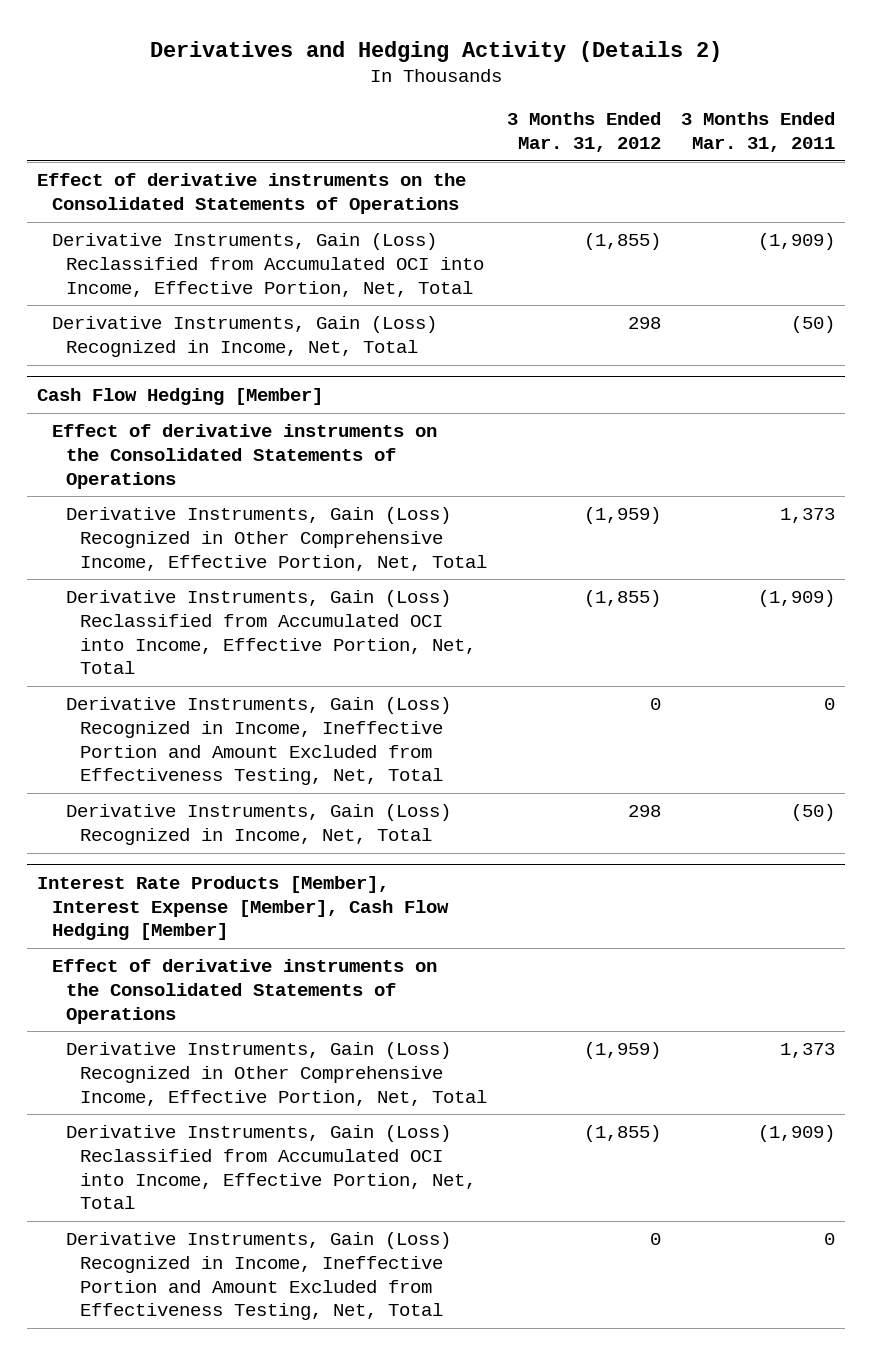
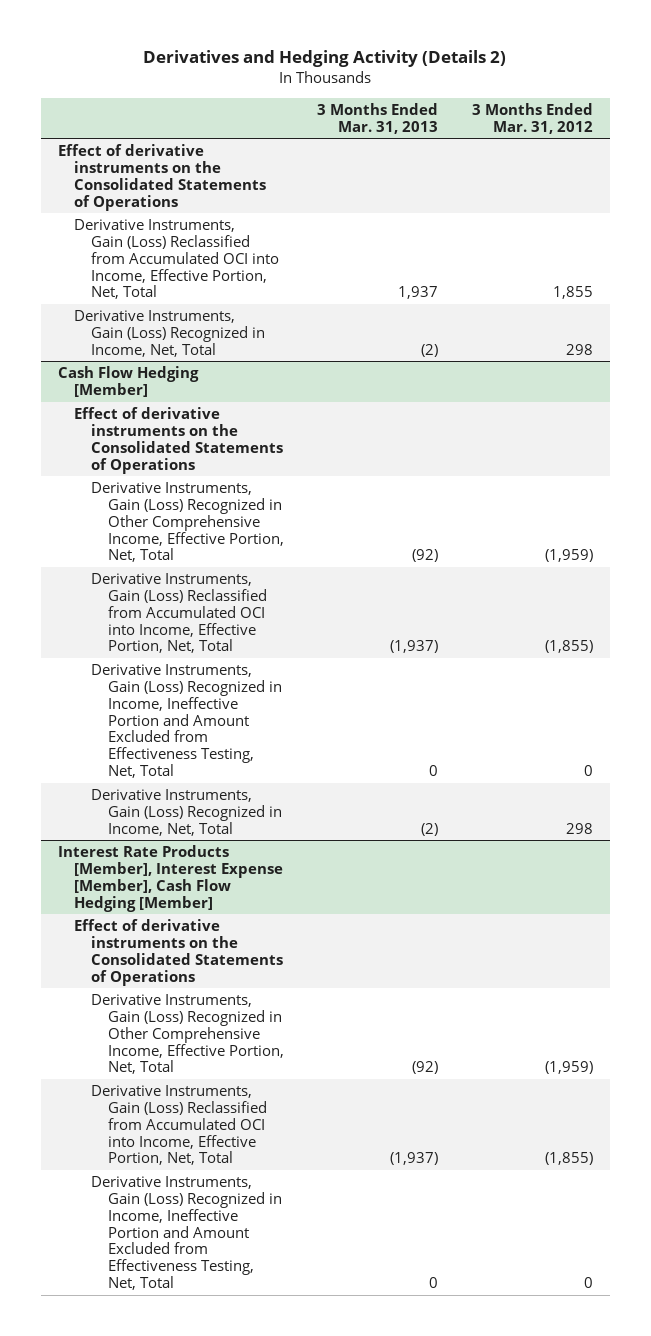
[681,112,836,153] 3 Months Ended Mar. 31, 2011 -> none
none -> [317,102,439,134] 3 Months Ended Mar. 31, 2013
[584,233,662,251] (1,855) -> [553,286,594,300] 1,855

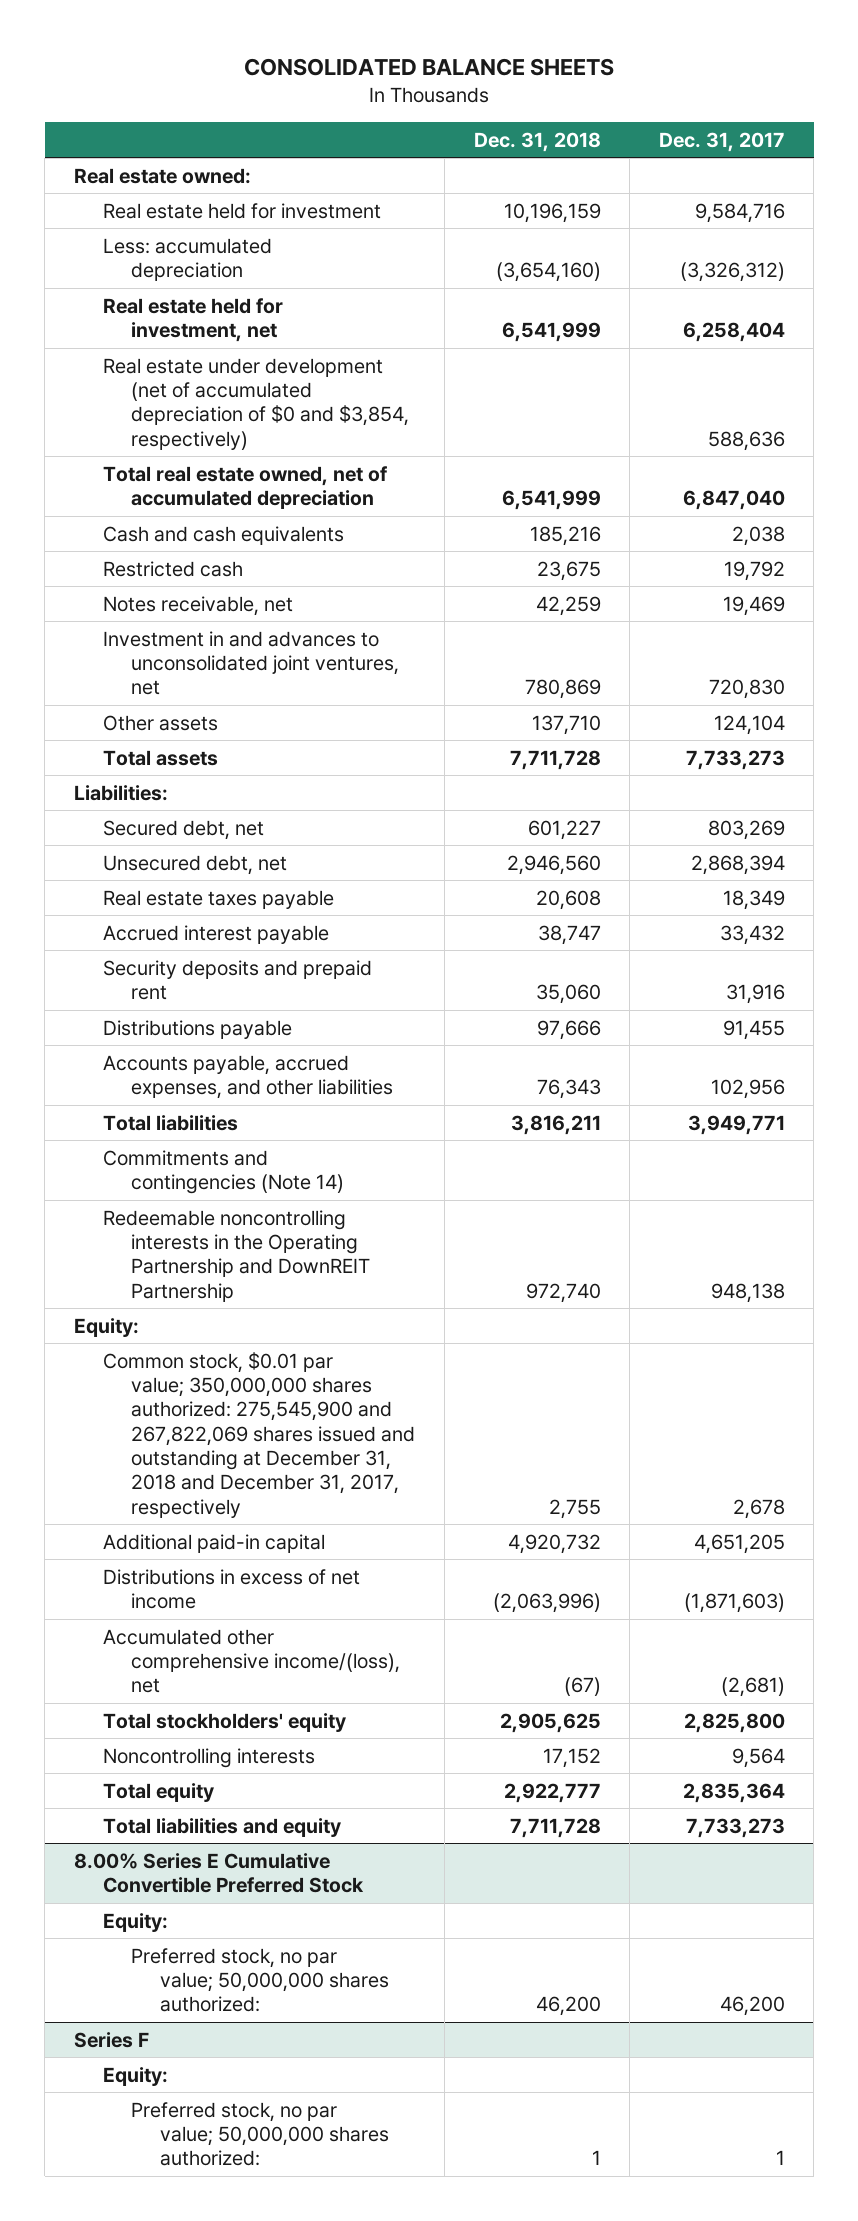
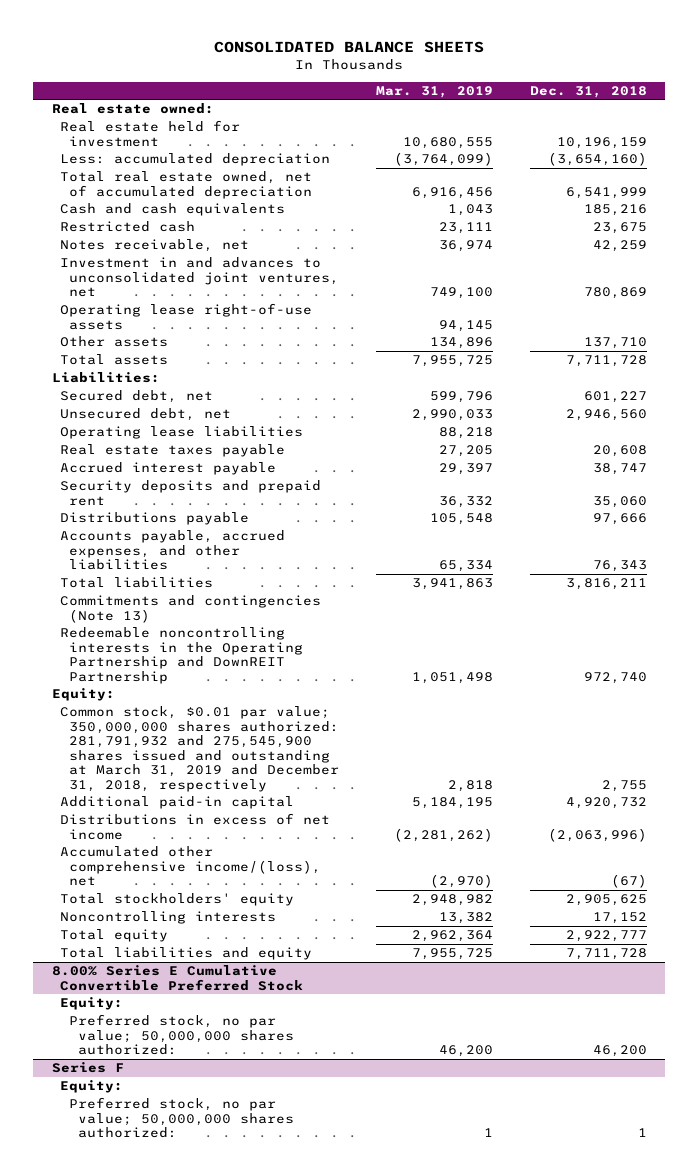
[658,131,785,152] Dec. 31, 2017 -> none
none -> [375,85,493,98] Mar. 31, 2019
[102,297,283,343] Real estate held for investment, net -> none
[102,357,410,450] Real estate under development (net of accumulated depreciation of $0 and $3,854, respectively) -> none
none -> [60,303,313,330] Operating lease right-of-use assets
none -> [60,426,304,440] Operating lease liabilities
[102,1149,345,1195] Commitments and contingencies (Note 14) -> [60,595,322,623] Commitments and contingencies (Note 13)
[102,1351,416,1518] Common stock, $0.01 par value; 350,000,000 shares authorized: 275,545,900 and 267,822,069 shares issued and outstanding at December 31, 2018 and December 31, 2017, respectively -> [60,706,340,792] Common stock, $0.01 par value; 350,000,000 shares authorized: 281,791,932 and 275,545,900 shares issued and outstanding at March 31, 2019 and December 31, 2018, respectively

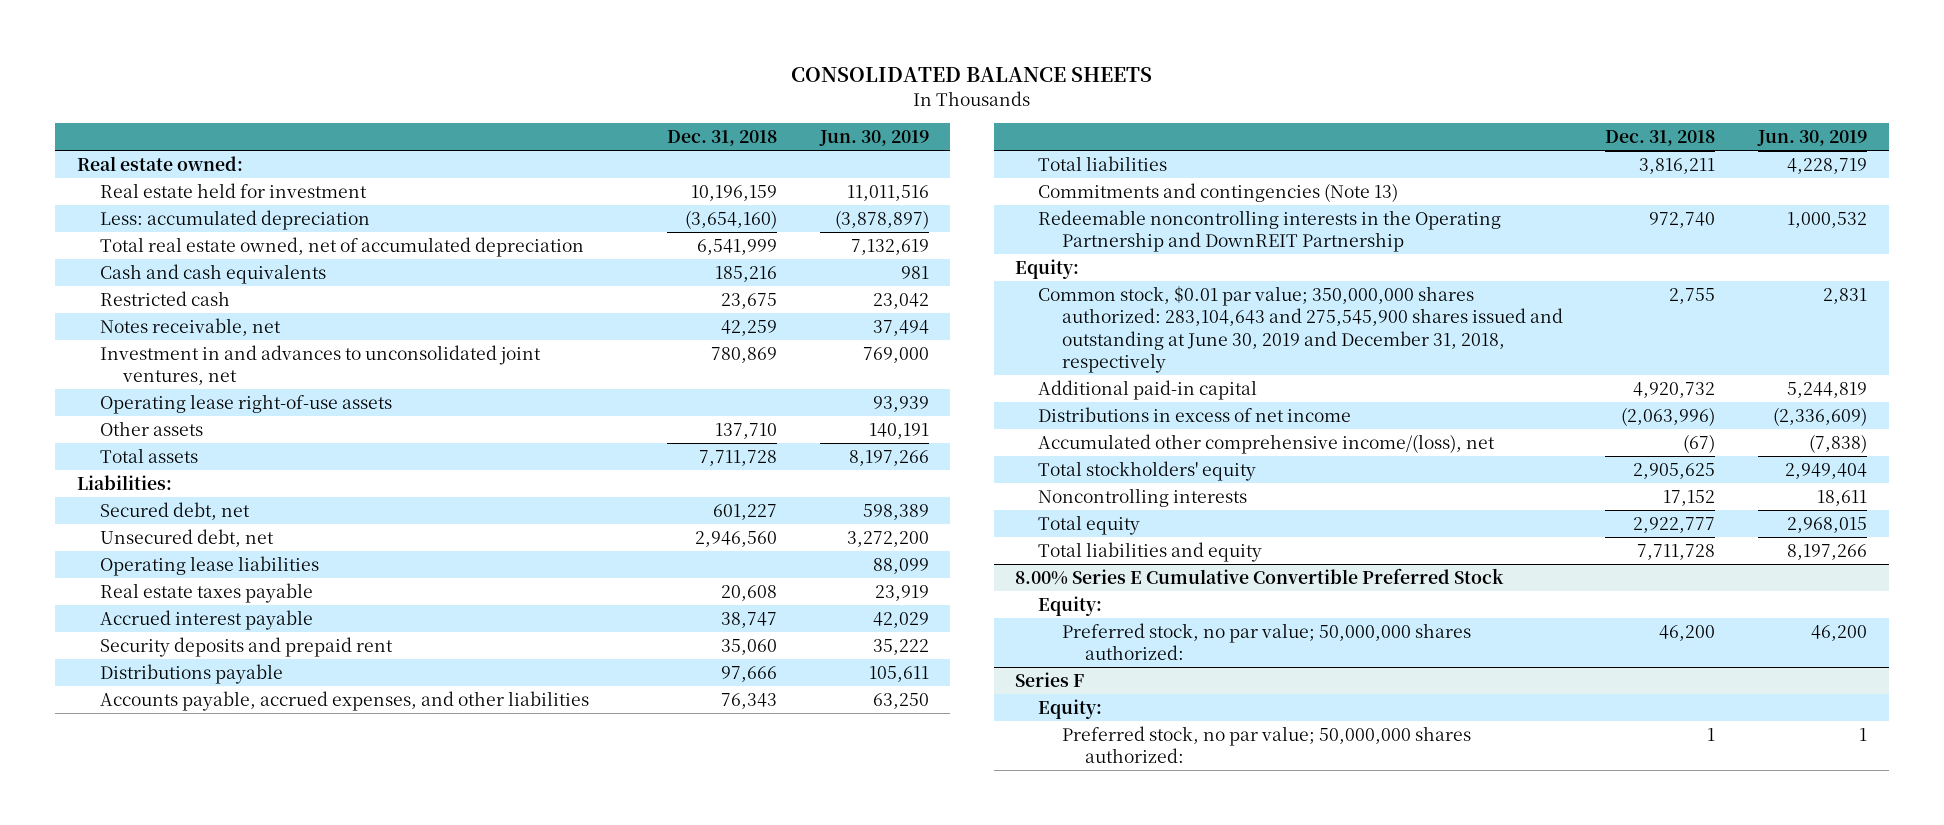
[375,85,493,98] Mar. 31, 2019 -> none
none -> [818,130,929,147] Jun. 30, 2019
[60,706,340,792] Common stock, $0.01 par value; 350,000,000 shares authorized: 281,791,932 and 275,545,900 shares issued and outstanding at March 31, 2019 and December 31, 2018, respectively -> [1038,285,1563,374] Common stock, $0.01 par value; 350,000,000 shares authorized: 283,104,643 and 275,545,900 shares issued and outstanding at June 30, 2019 and December 31, 2018, respectively

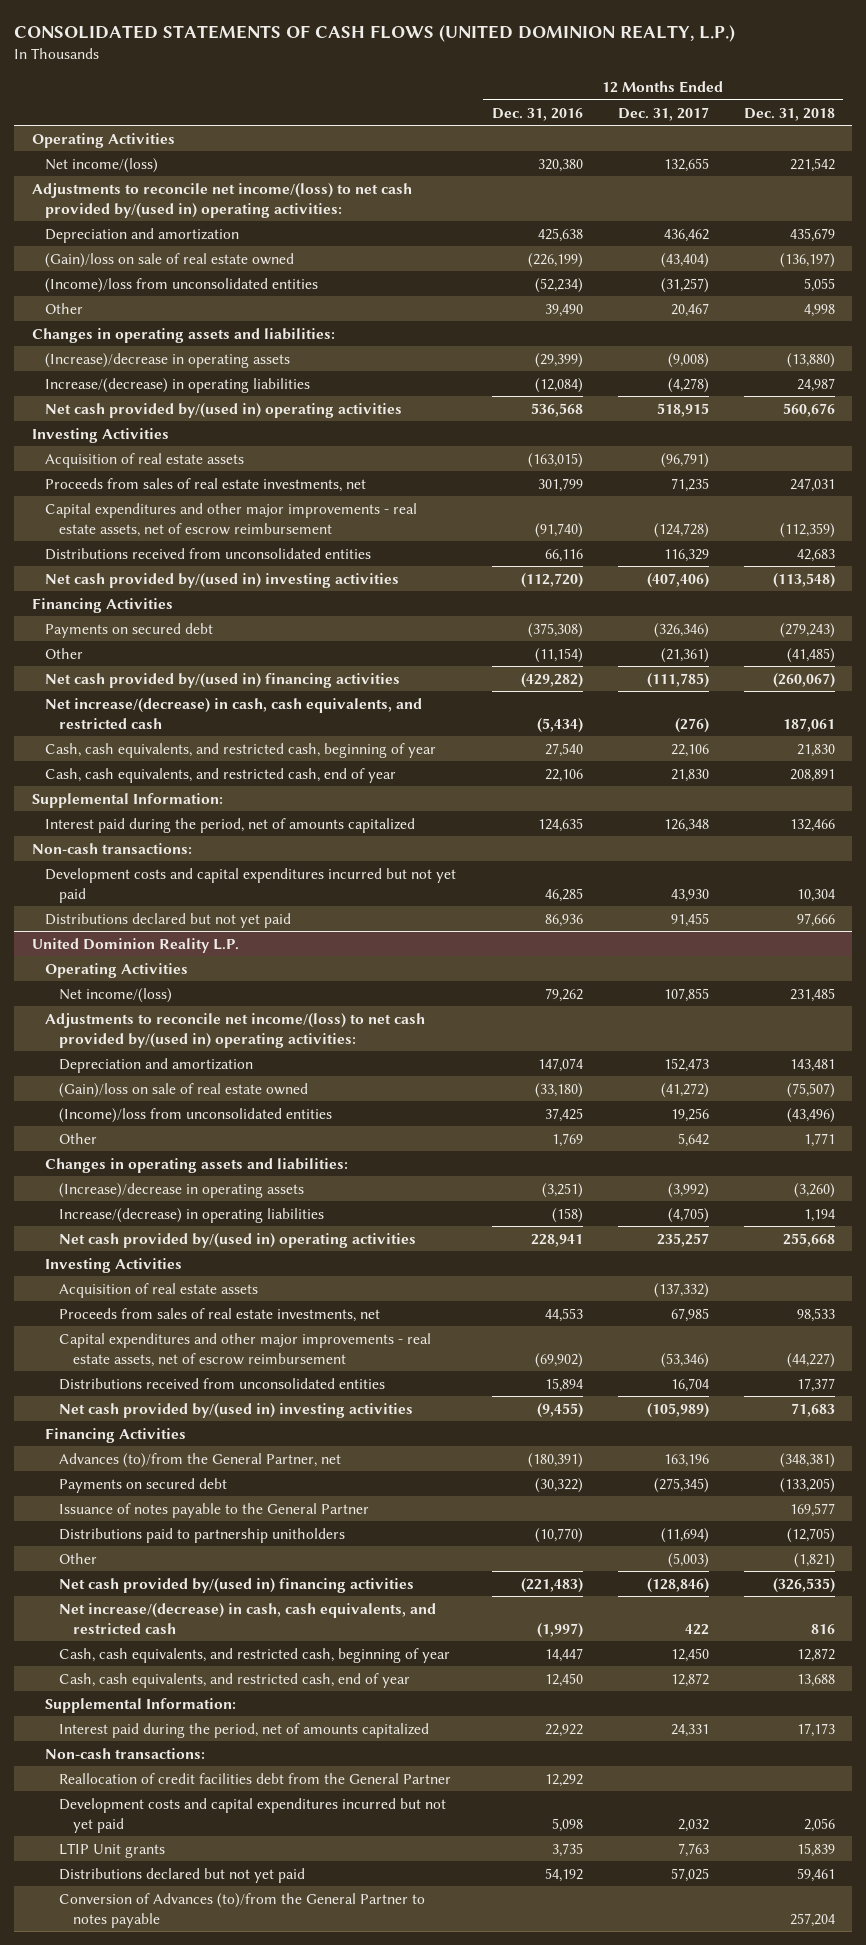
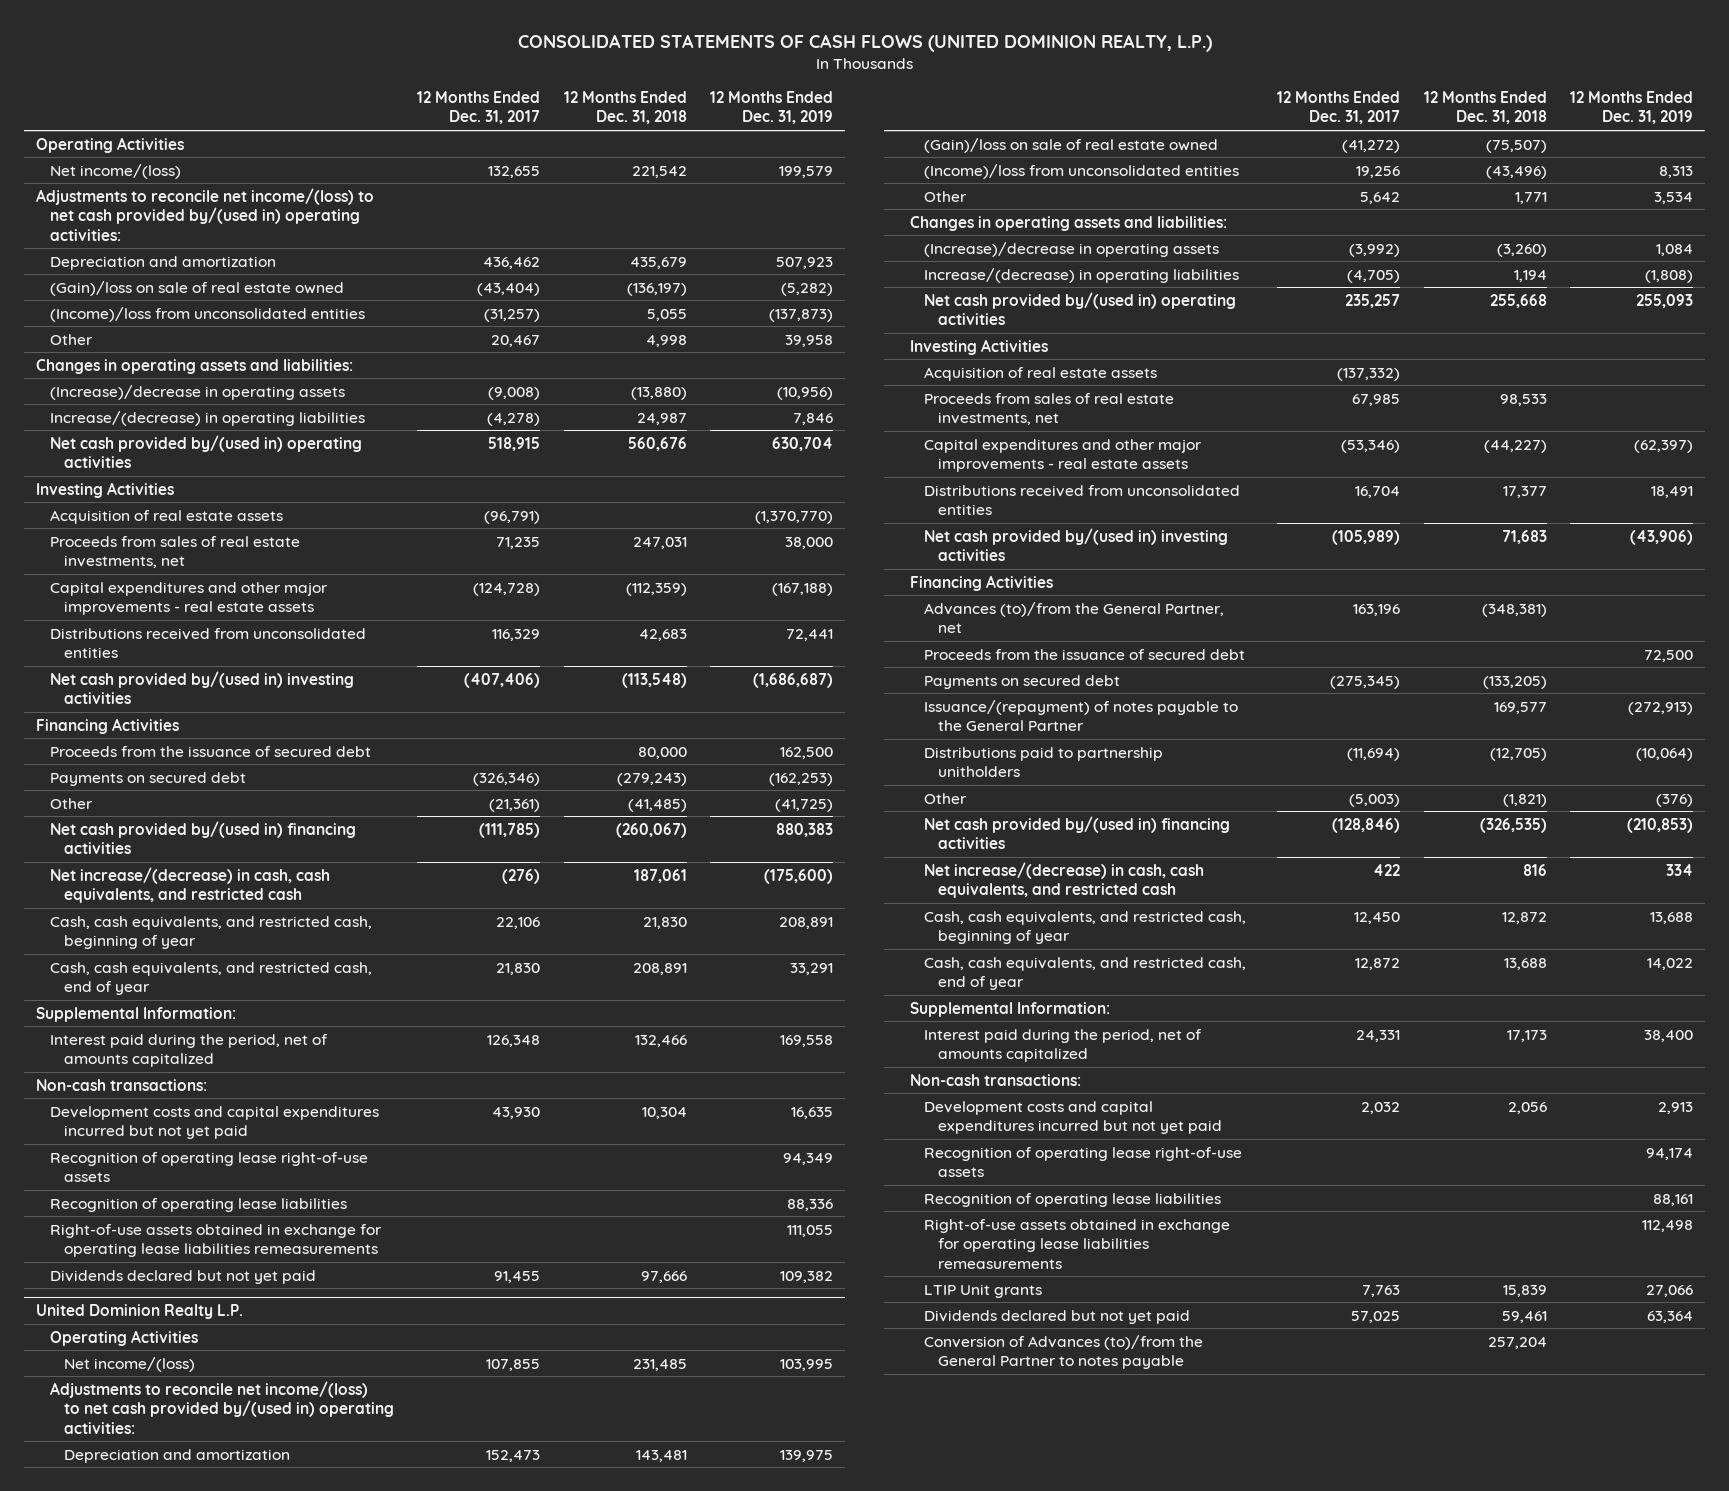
[491,107,583,121] Dec. 31, 2016 -> none
none -> [710,90,834,125] 12 Months Ended Dec. 31, 2019
[45,502,418,537] Capital expenditures and other major improvements - real estate assets, net of escrow reimbursement -> [49,581,328,616] Capital expenditures and other major improvements - real estate assets
none -> [49,745,371,757] Proceeds from the issuance of secured debt
none -> [49,1151,368,1183] Recognition of operating lease right-of-use assets
none -> [49,1197,347,1212] Recognition of operating lease liabilities
none -> [49,1223,382,1258] Right-of-use assets obtained in exchange for operating lease liabilities remeasurements
[45,912,292,928] Distributions declared but not yet paid -> [49,1269,316,1284] Dividends declared but not yet paid
[31,937,239,953] United Dominion Reality L.P. -> [35,1304,243,1320] United Dominion Realty L.P.
[59,1332,432,1367] Capital expenditures and other major improvements - real estate assets, net of escrow reimbursement -> [923,438,1202,473] Capital expenditures and other major improvements - real estate assets
none -> [923,648,1245,660] Proceeds from the issuance of secured debt
[59,1502,370,1518] Issuance of notes payable to the General Partner -> [923,699,1238,732] Issuance/(repayment) of notes payable to the General Partner
[59,1772,452,1784] Reallocation of credit facilities debt from the General Partner -> none
none -> [923,1146,1242,1178] Recognition of operating lease right-of-use assets
none -> [923,1192,1221,1207] Recognition of operating lease liabilities
none -> [923,1218,1230,1269] Right-of-use assets obtained in exchange for operating lease liabilities remeasurements
[59,1867,306,1883] Distributions declared but not yet paid -> [923,1309,1190,1324] Dividends declared but not yet paid

